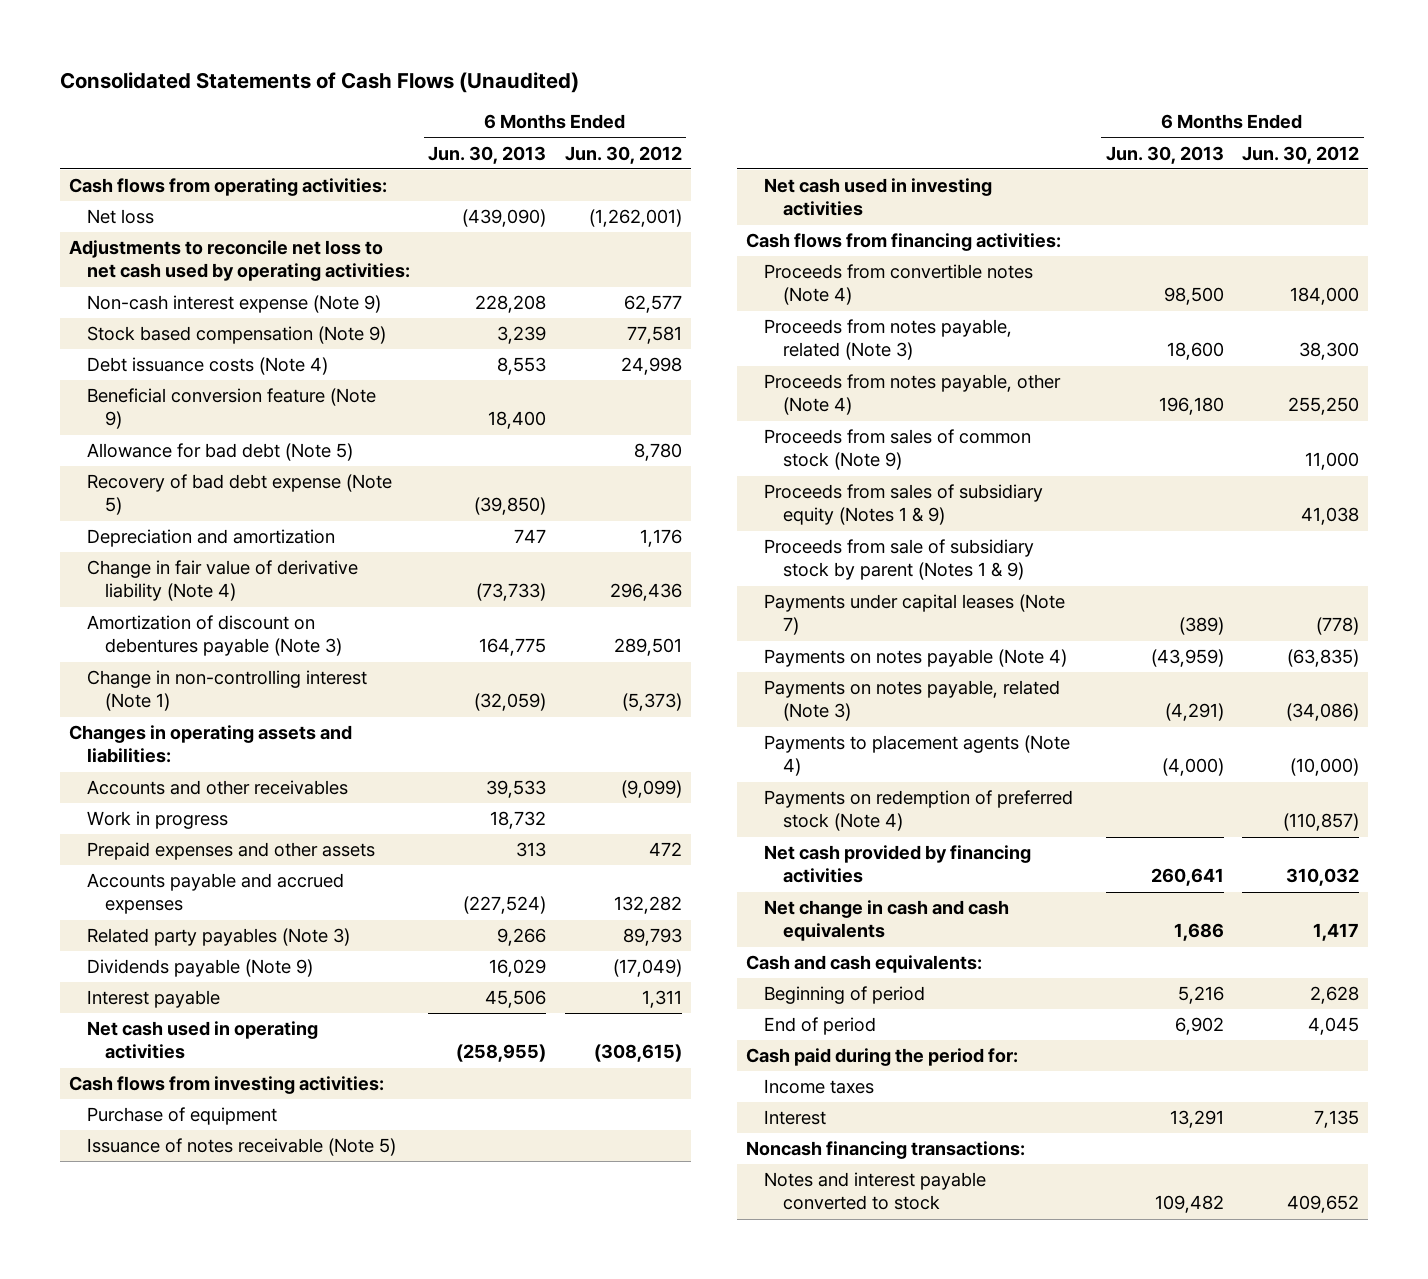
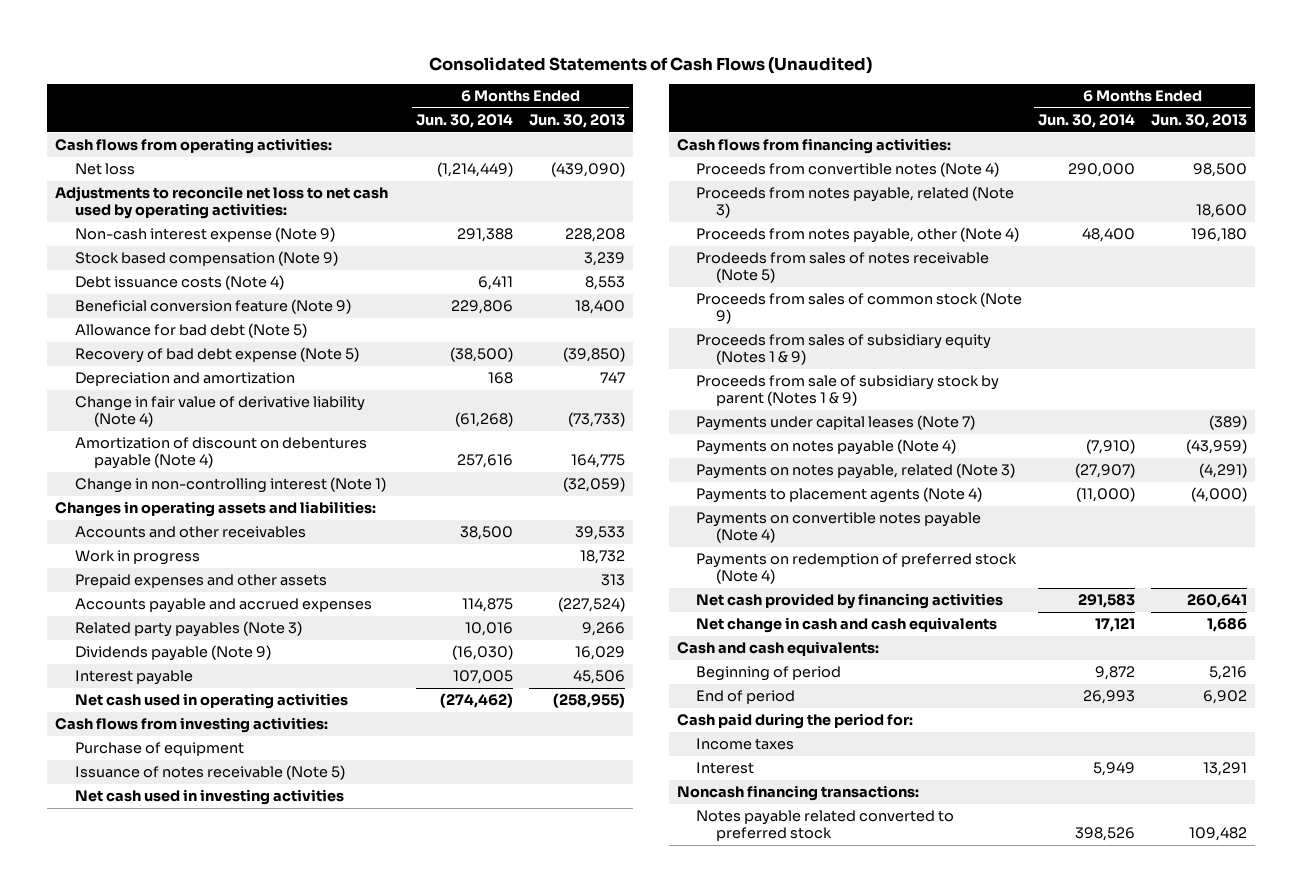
[564,145,682,164] Jun. 30, 2012 -> none
none -> [416,113,514,128] Jun. 30, 2014
[87,615,343,657] Amortization of discount on debentures payable (Note 3) -> [74,437,367,469] Amortization of discount on debentures payable (Note 4)
none -> [696,252,990,283] Prodeeds from sales of notes receivable (Note 5)
none -> [696,512,982,543] Payments on convertible notes payable (Note 4)
[764,1172,987,1211] Notes and interest payable converted to stock -> [696,810,955,841] Notes payable related converted to preferred stock

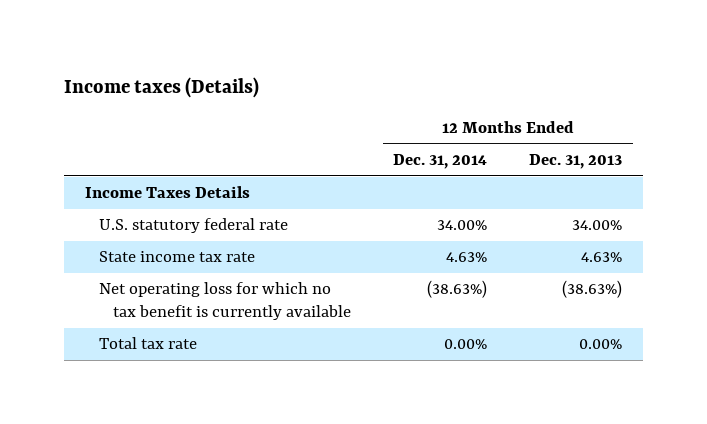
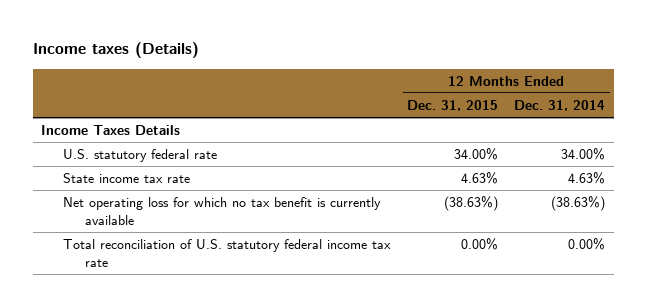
[529,154,623,170] Dec. 31, 2013 -> none
none -> [406,100,498,112] Dec. 31, 2015
[98,337,197,350] Total tax rate -> [63,239,392,267] Total reconciliation of U.S. statutory federal income tax rate

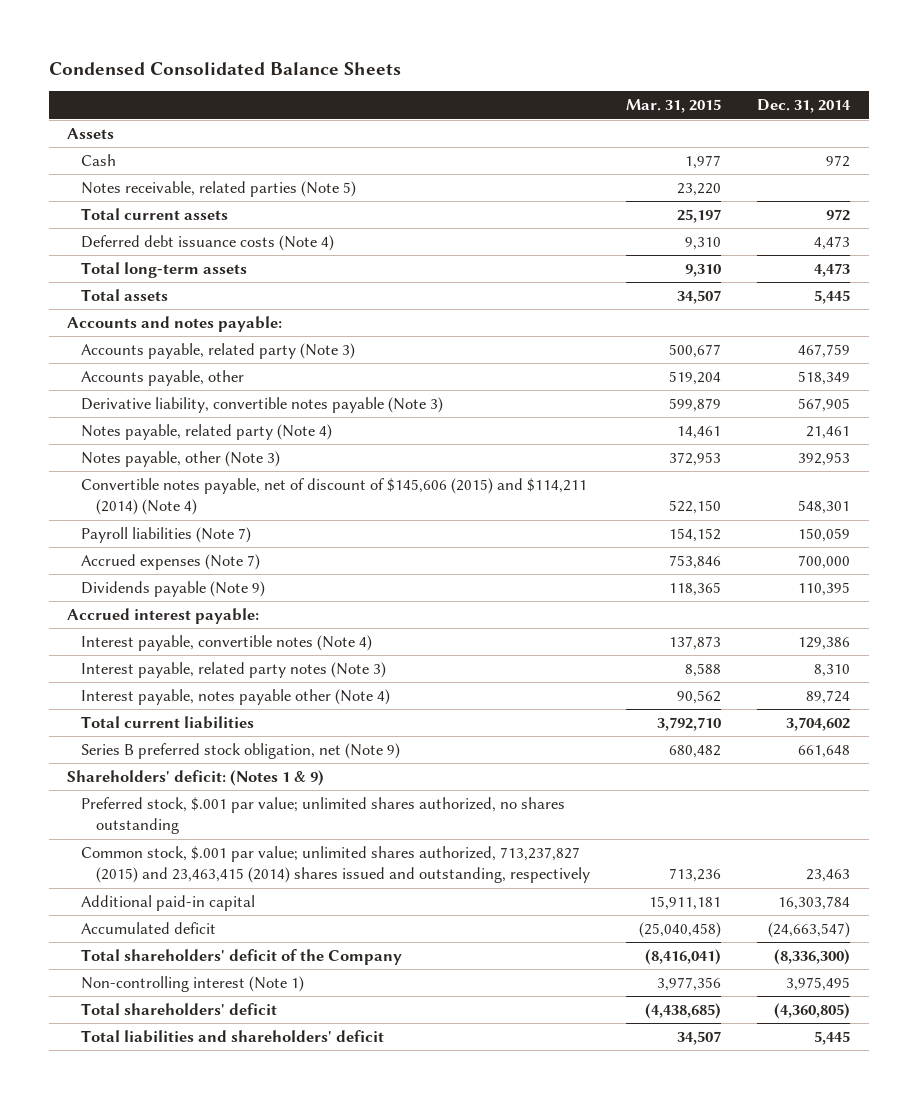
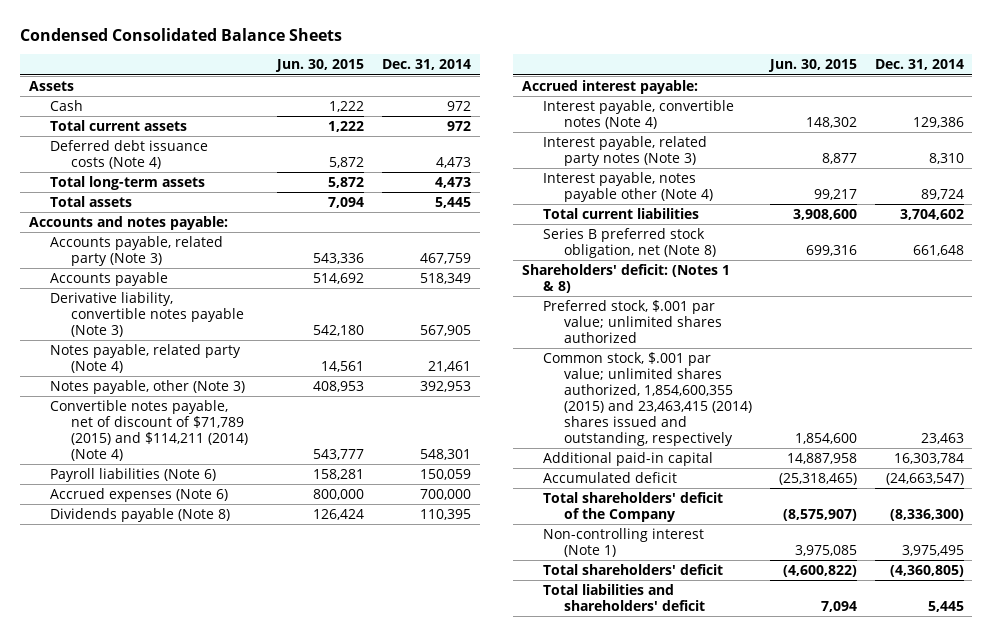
[626,99,722,114] Mar. 31, 2015 -> none
none -> [274,59,364,73] Jun. 30, 2015
[81,181,357,198] Notes receivable, related parties (Note 5) -> none
[81,370,245,387] Accounts payable, other -> [50,271,169,286] Accounts payable
[81,478,588,516] Convertible notes payable, net of discount of $145,606 (2015) and $114,211 (2014) (Note 4) -> [50,399,248,461] Convertible notes payable, net of discount of $71,789 (2015) and $114,211 (2014) (Note 4)
[81,527,252,544] Payroll liabilities (Note 7) -> [50,467,217,482] Payroll liabilities (Note 6)
[81,554,261,571] Accrued expenses (Note 7) -> [50,487,229,502] Accrued expenses (Note 6)
[81,581,266,598] Dividends payable (Note 9) -> [50,507,231,522] Dividends payable (Note 8)
[81,743,401,760] Series B preferred stock obligation, net (Note 9) -> [542,227,716,258] Series B preferred stock obligation, net (Note 8)
[66,770,324,787] Shareholders' deficit: (Notes 1 & 9) -> [521,263,730,293] Shareholders' deficit: (Notes 1 & 8)
[81,797,566,835] Preferred stock, $.001 par value; unlimited shares authorized, no shares outstanding -> [542,299,722,343] Preferred stock, $.001 par value; unlimited shares authorized
[81,846,590,884] Common stock, $.001 par value; unlimited shares authorized, 713,237,827 (2015) and 23,463,415 (2014) shares issued and outstanding, respectively -> [542,351,752,446] Common stock, $.001 par value; unlimited shares authorized, 1,854,600,355 (2015) and 23,463,415 (2014) shares issued and outstanding, respectively

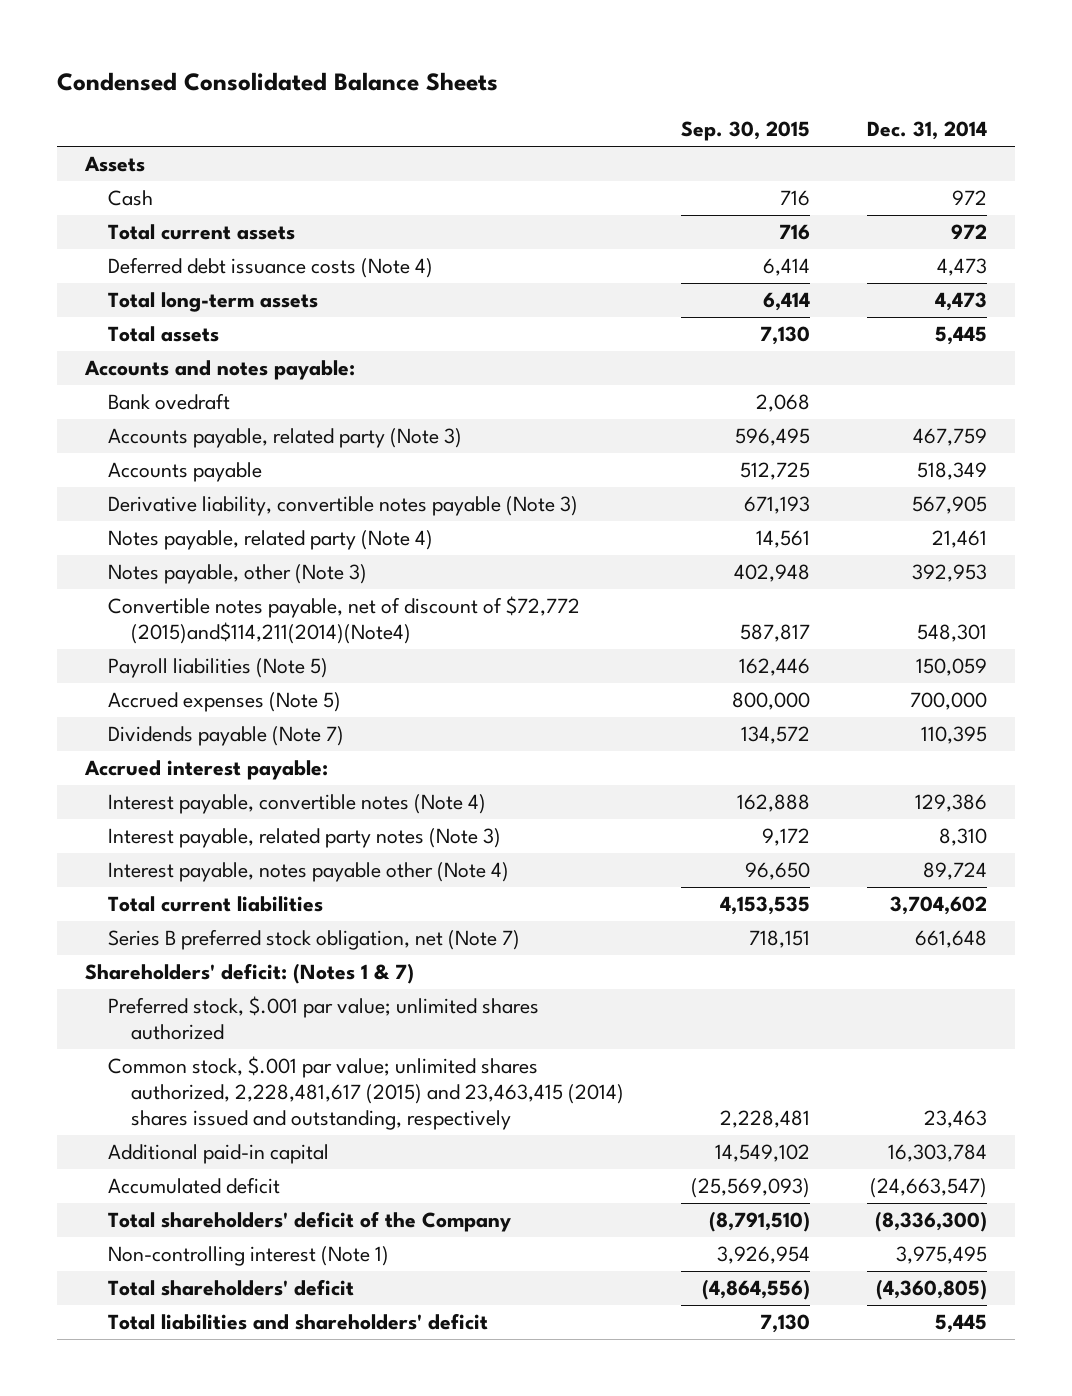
[274,59,364,73] Jun. 30, 2015 -> none
none -> [680,121,810,142] Sep. 30, 2015
none -> [108,393,231,411] Bank ovedraft
[50,399,248,461] Convertible notes payable, net of discount of $71,789 (2015) and $114,211 (2014) (Note 4) -> [108,596,581,645] Convertible notes payable, net of discount of $72,772 (2015)and$114,211(2014)(Note4)
[50,467,217,482] Payroll liabilities (Note 6) -> [108,658,329,679] Payroll liabilities (Note 5)
[50,487,229,502] Accrued expenses (Note 6) -> [108,692,342,713] Accrued expenses (Note 5)
[50,507,231,522] Dividends payable (Note 8) -> [108,726,345,747] Dividends payable (Note 7)
[542,227,716,258] Series B preferred stock obligation, net (Note 8) -> [108,929,521,951] Series B preferred stock obligation, net (Note 7)
[521,263,730,293] Shareholders' deficit: (Notes 1 & 8) -> [85,963,415,985] Shareholders' deficit: (Notes 1 & 7)
[542,351,752,446] Common stock, $.001 par value; unlimited shares authorized, 1,854,600,355 (2015) and 23,463,415 (2014) shares issued and outstanding, respectively -> [108,1056,624,1131] Common stock, $.001 par value; unlimited shares authorized, 2,228,481,617 (2015) and 23,463,415 (2014) shares issued and outstanding, respectively

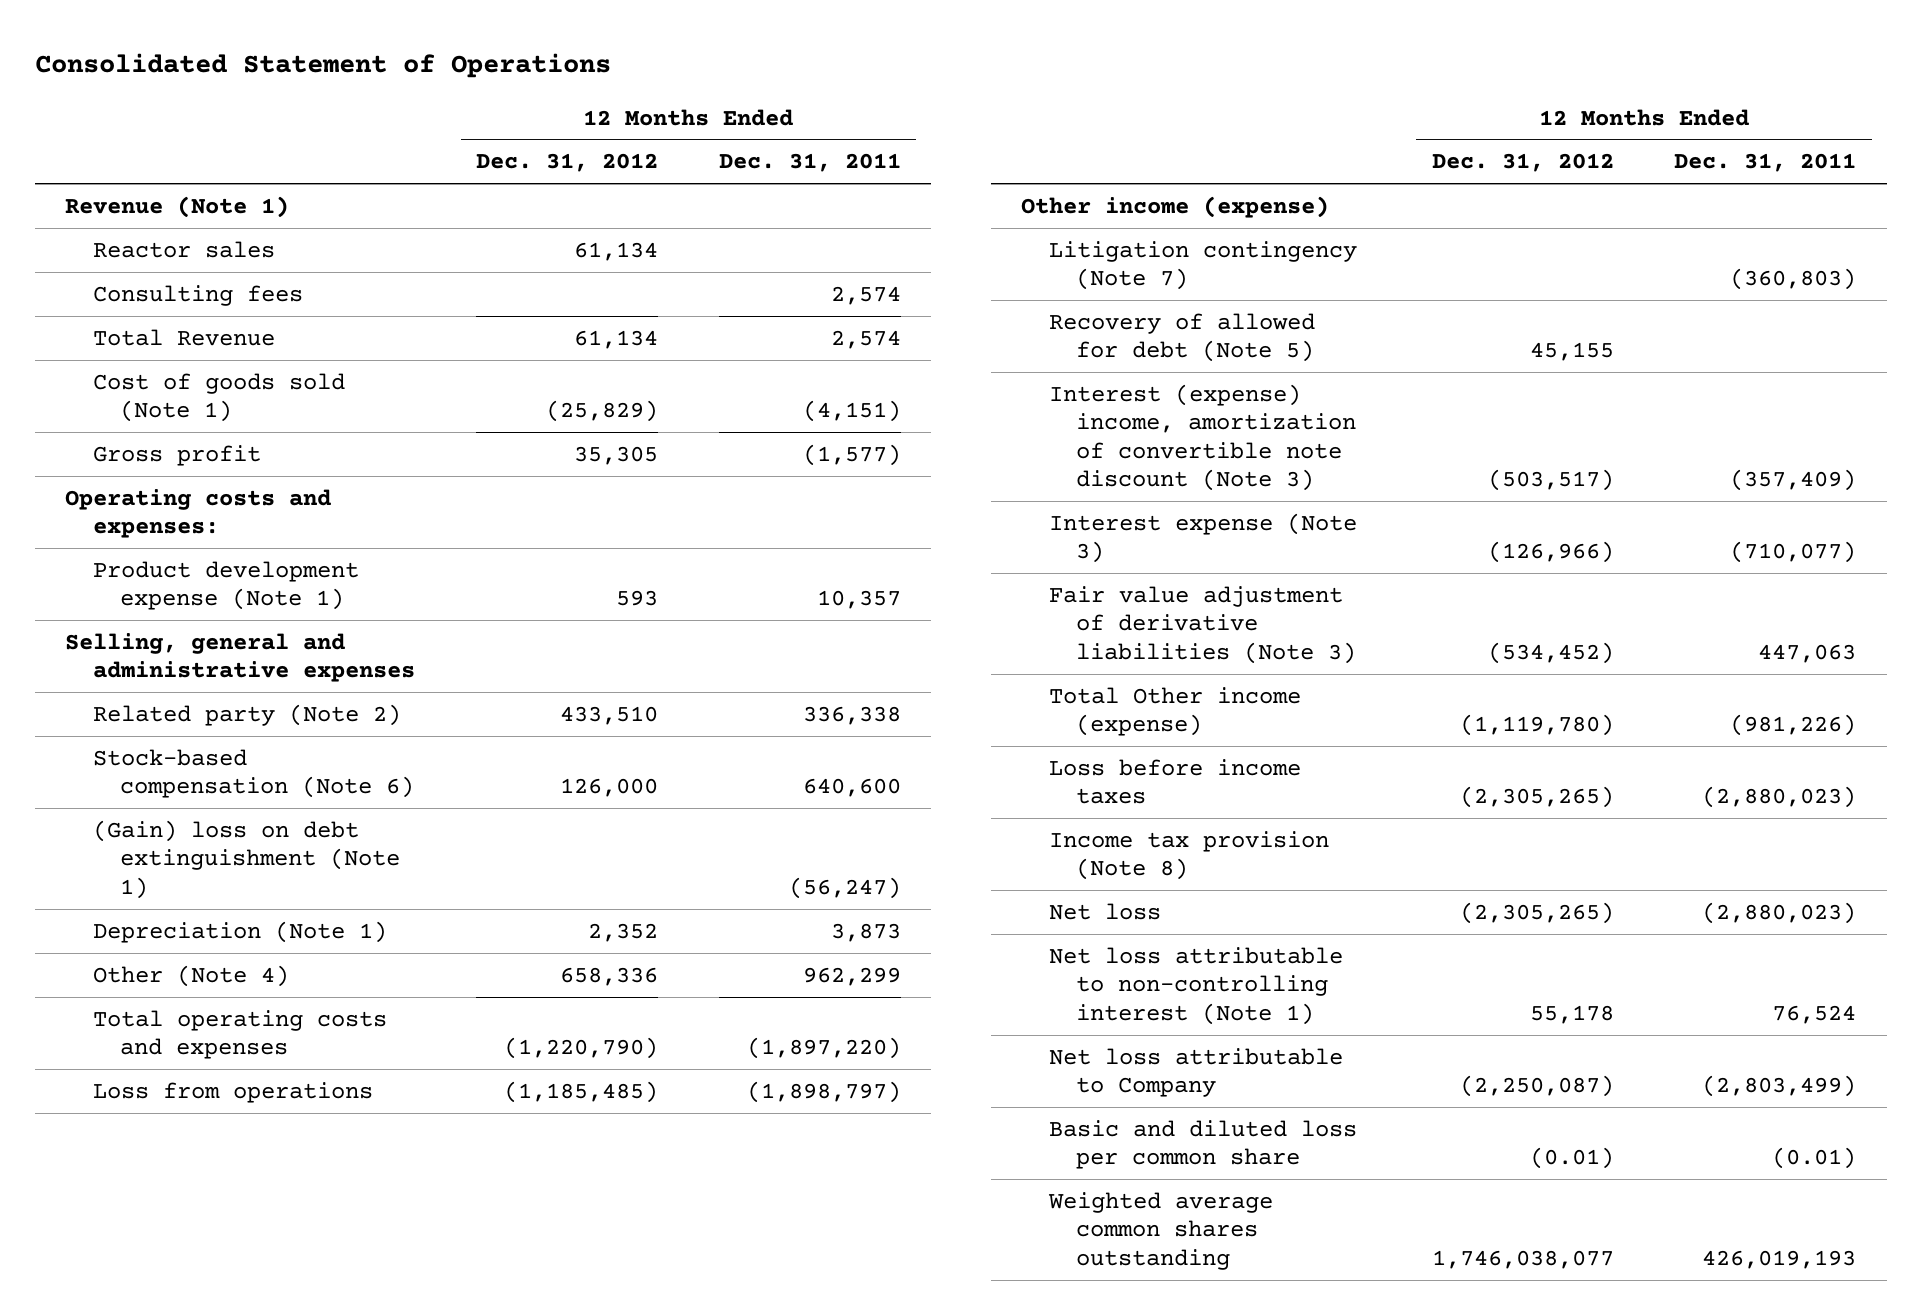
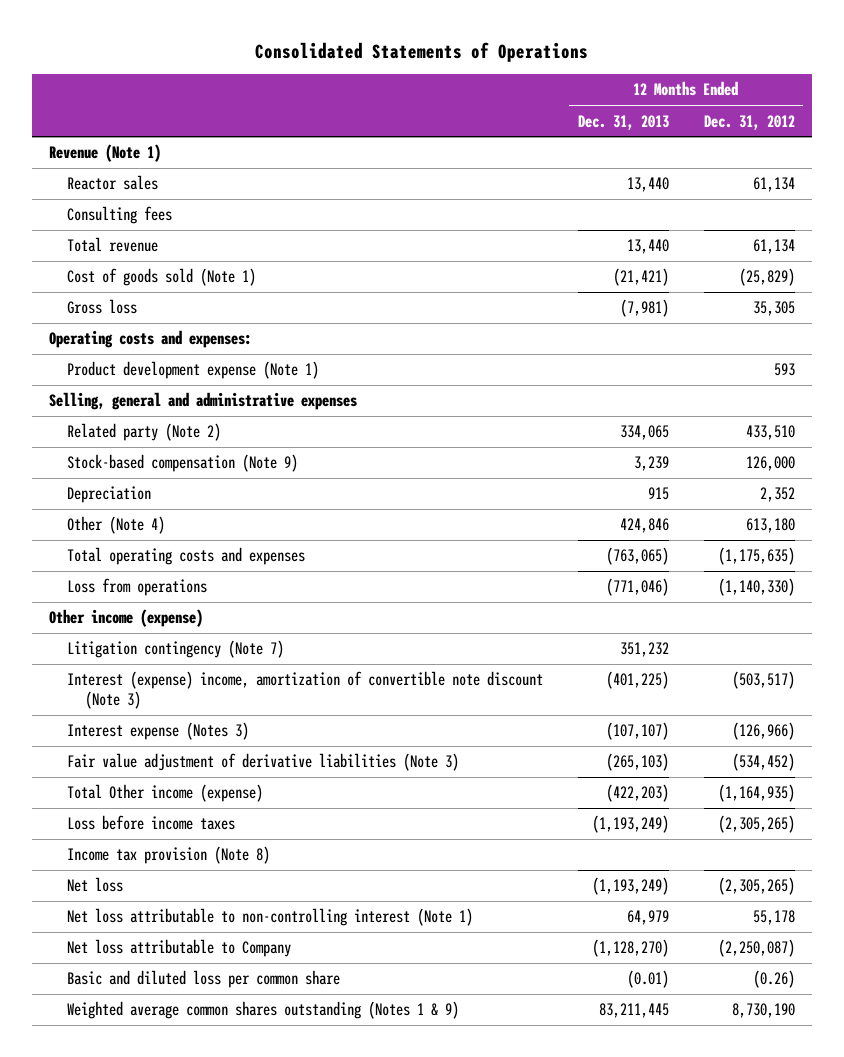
[34,52,611,78] Consolidated Statement of Operations -> [255,41,589,62] Consolidated Statements of Operations
[718,153,901,173] Dec. 31, 2011 -> none
none -> [577,114,669,130] Dec. 31, 2013
[92,328,275,346] Total Revenue -> [67,237,159,253] Total revenue
[92,444,261,466] Gross profit -> [67,299,138,315] Gross loss
[92,819,401,899] (Gain) loss on debt extinguishment (Note 1) -> none
[92,748,415,799] Stock-based compensation (Note 6) -> [67,454,299,473] Stock-based compensation (Note 9)
[92,920,387,943] Depreciation (Note 1) -> [67,486,152,504] Depreciation
[559,966,658,986] 658,336 -> [745,518,795,534] 613,180
[503,1037,658,1060] (1,220,790) -> [717,547,795,566] (1,175,635)
[503,1080,658,1103] (1,185,485) -> [717,578,795,597] (1,140,330)
[1048,312,1315,363] Recovery of allowed for debt (Note 5) -> none
[1048,512,1357,564] Interest expense (Note 3) -> [67,722,250,741] Interest expense (Notes 3)
[1459,714,1614,737] (1,119,780) -> [717,784,795,803] (1,164,935)
[1529,1147,1614,1170] (0.01) -> [752,970,795,989] (0.26)
[1047,1191,1273,1270] Weighted average common shares outstanding -> [67,1001,460,1020] Weighted average common shares outstanding (Notes 1 & 9)
[1431,1249,1614,1269] 1,746,038,077 -> [731,1003,795,1019] 8,730,190

